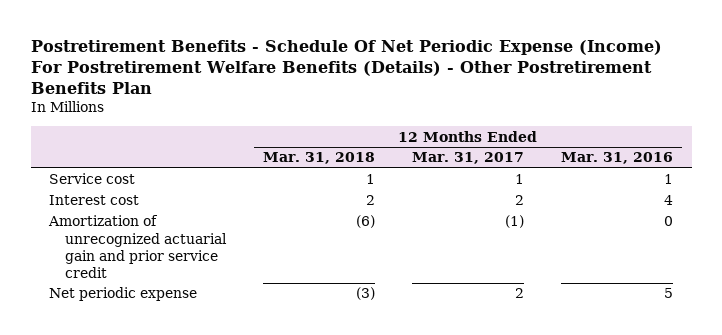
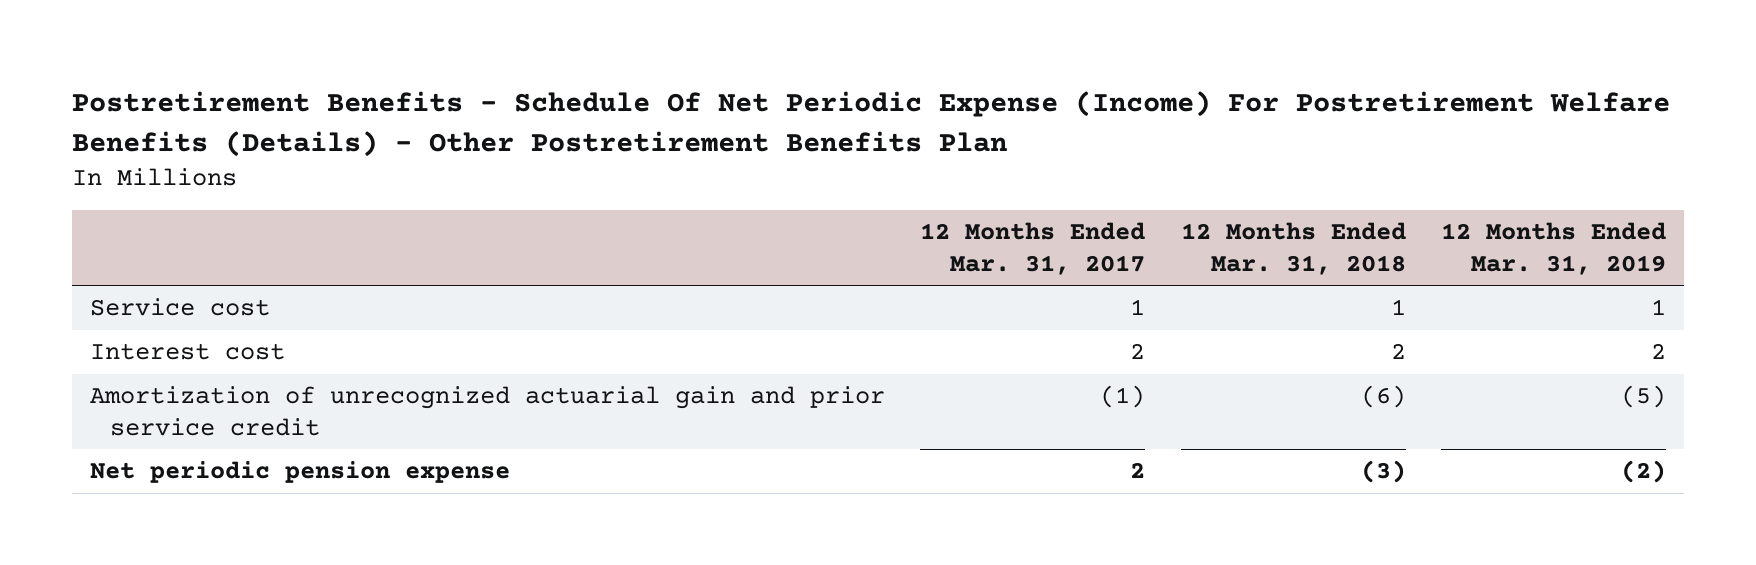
[560,152,673,165] Mar. 31, 2016 -> none
none -> [1440,222,1666,275] 12 Months Ended Mar. 31, 2019
[49,287,198,302] Net periodic expense -> [89,461,510,484] Net periodic pension expense

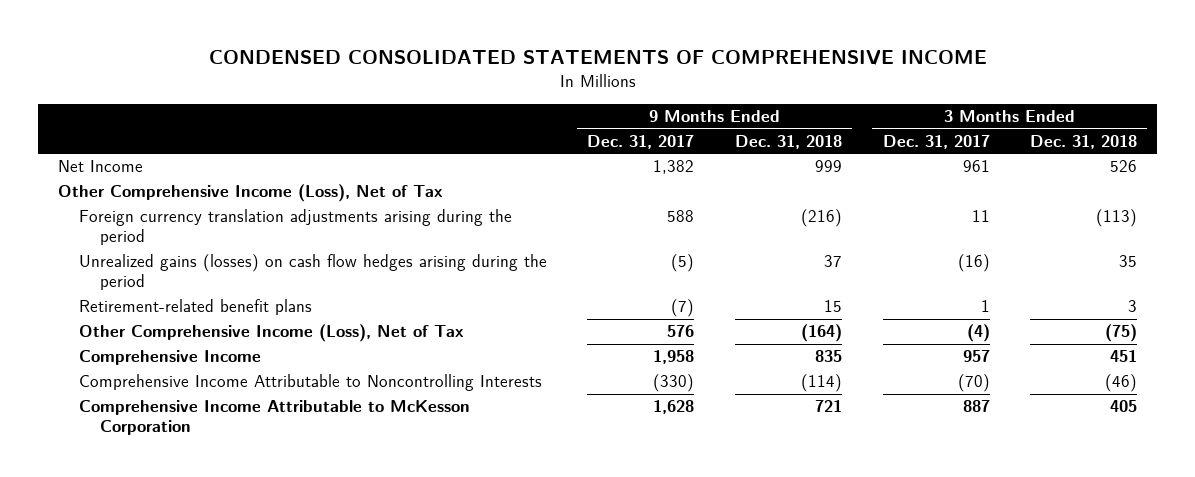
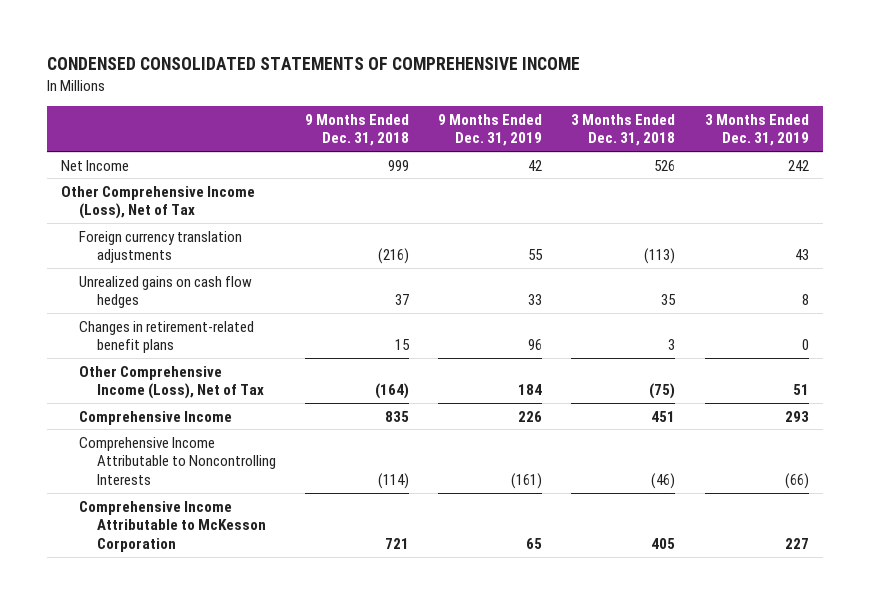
[587,134,695,149] Dec. 31, 2017 -> none
[882,134,990,149] Dec. 31, 2017 -> none
none -> [438,113,543,147] 9 Months Ended Dec. 31, 2019
none -> [704,113,809,147] 3 Months Ended Dec. 31, 2019
[78,209,512,246] Foreign currency translation adjustments arising during the period -> [79,230,243,264] Foreign currency translation adjustments
[78,254,547,291] Unrealized gains (losses) on cash flow hedges arising during the period -> [79,275,253,309] Unrealized gains on cash flow hedges
[78,299,312,316] Retirement-related benefit plans -> [79,320,255,354] Changes in retirement-related benefit plans

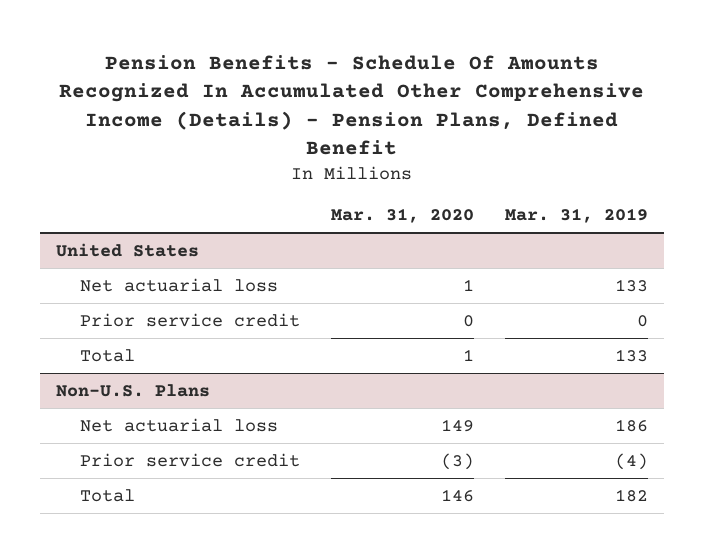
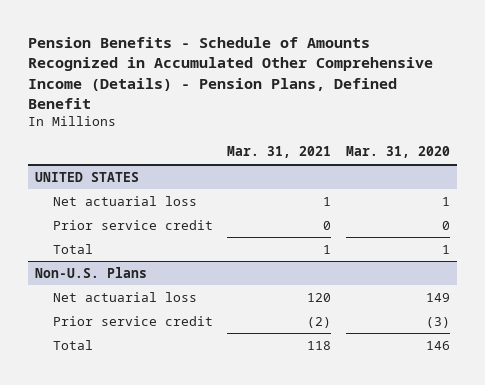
[59,54,645,156] Pension Benefits - Schedule Of Amounts Recognized In Accumulated Other Comprehensive Income (Details) - Pension Plans, Defined Benefit -> [27,37,433,109] Pension Benefits - Schedule of Amounts Recognized in Accumulated Other Comprehensive Income (Details) - Pension Plans, Defined Benefit
[505,208,649,224] Mar. 31, 2019 -> none
none -> [227,146,332,159] Mar. 31, 2021
[55,242,199,257] United States -> [35,171,140,182] UNITED STATES

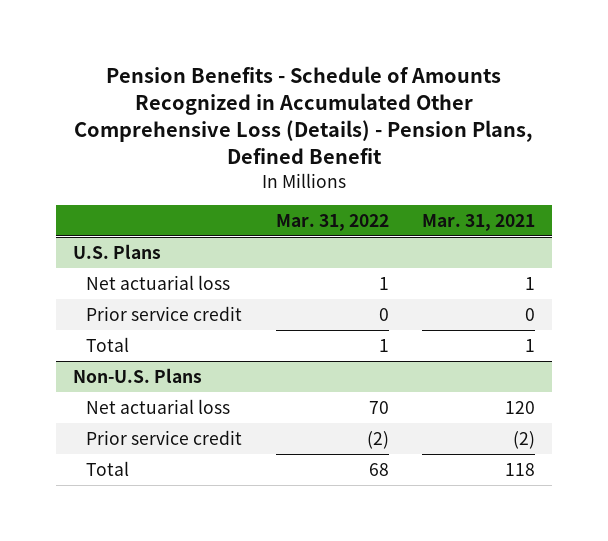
[27,37,433,109] Pension Benefits - Schedule of Amounts Recognized in Accumulated Other Comprehensive Income (Details) - Pension Plans, Defined Benefit -> [74,66,534,165] Pension Benefits - Schedule of Amounts Recognized in Accumulated Other Comprehensive Loss (Details) - Pension Plans, Defined Benefit
[345,146,450,159] Mar. 31, 2020 -> none
none -> [275,214,389,232] Mar. 31, 2022
[35,171,140,182] UNITED STATES -> [72,243,161,259] U.S. Plans

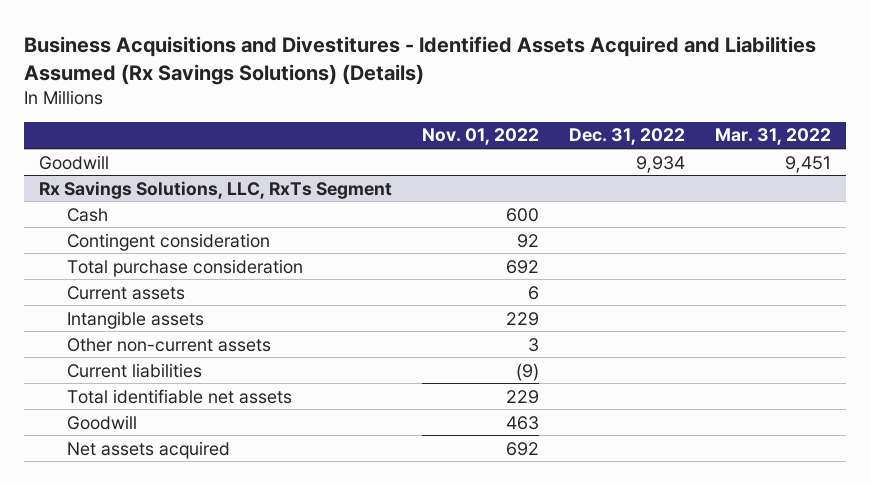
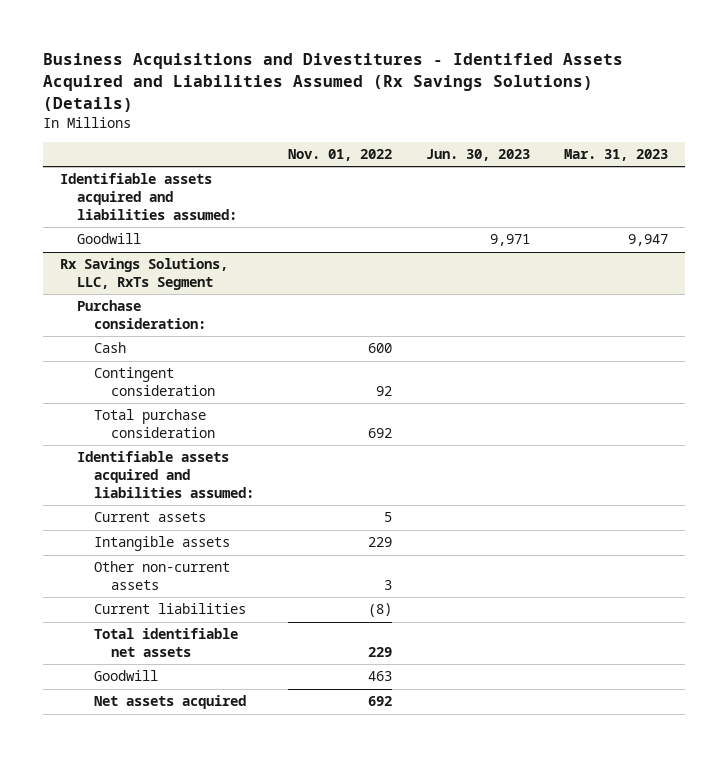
[569,128,686,146] Dec. 31, 2022 -> none
[715,128,832,146] Mar. 31, 2022 -> none
none -> [425,149,530,162] Jun. 30, 2023
none -> [563,149,668,162] Mar. 31, 2023
none -> [60,173,238,220] Identifiable assets acquired and liabilities assumed:
none -> [77,300,207,330] Purchase consideration:
none -> [77,451,255,498] Identifiable assets acquired and liabilities assumed:
[528,285,540,300] 6 -> [384,512,393,523] 5
[516,362,540,381] (9) -> [368,603,393,618] (8)

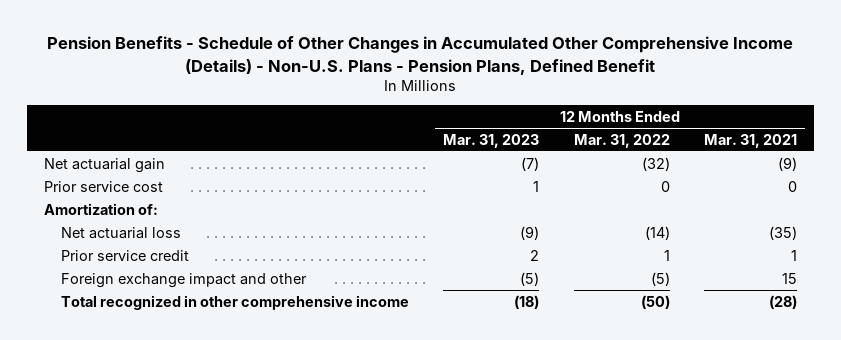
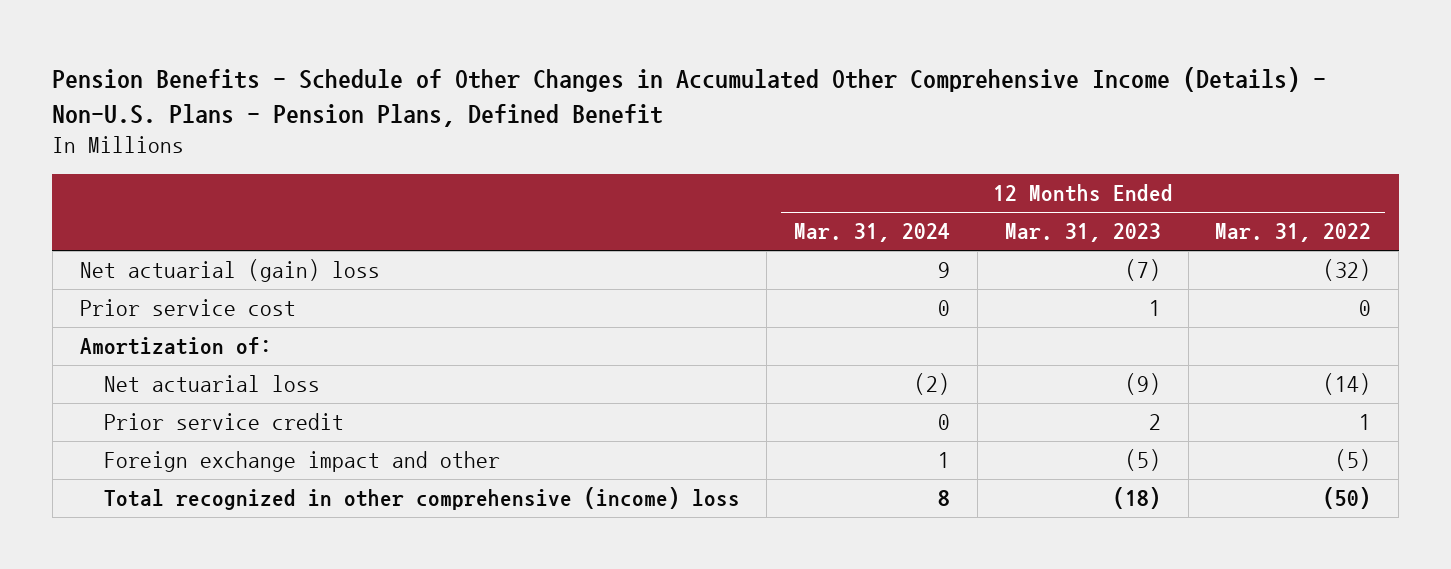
[703,133,797,148] Mar. 31, 2021 -> none
none -> [794,223,951,243] Mar. 31, 2024
[44,157,166,173] Net actuarial gain -> [79,259,380,283] Net actuarial (gain) loss
[61,294,410,310] Total recognized in other comprehensive income -> [103,487,740,511] Total recognized in other comprehensive (income) loss

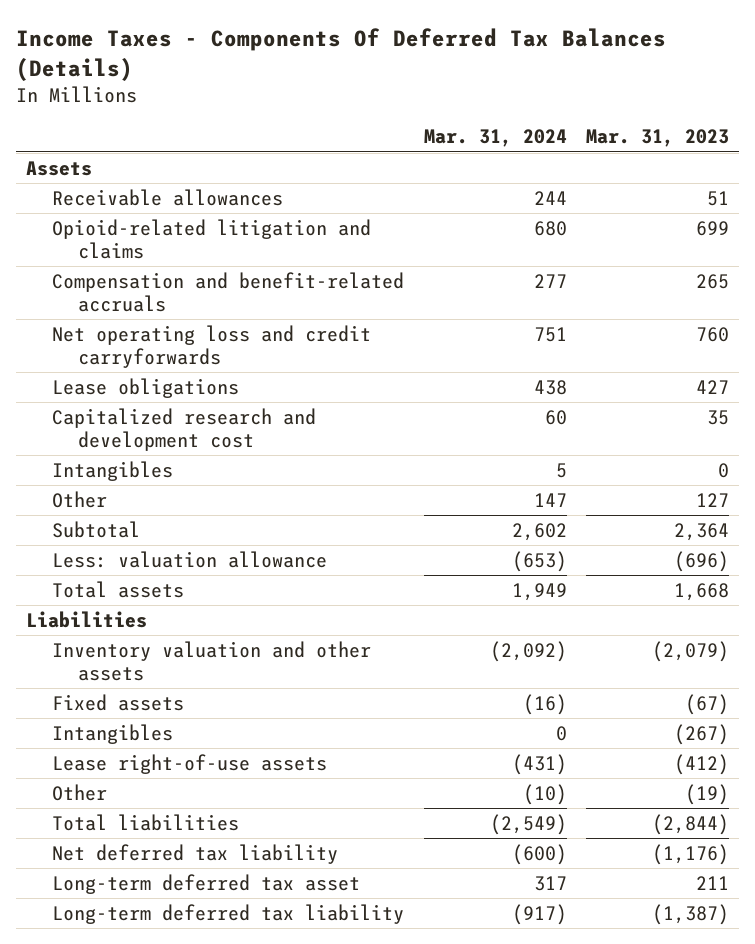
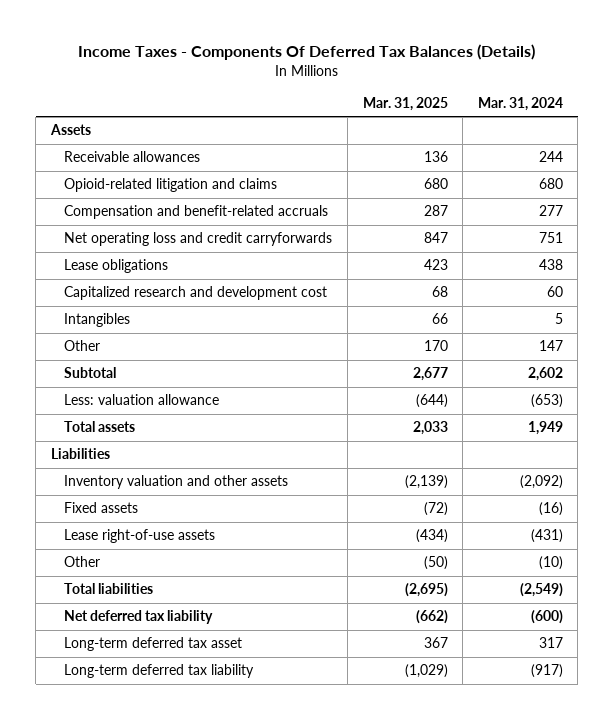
[586,129,730,148] Mar. 31, 2023 -> none
none -> [362,96,448,111] Mar. 31, 2025
[51,723,173,744] Intangibles -> none

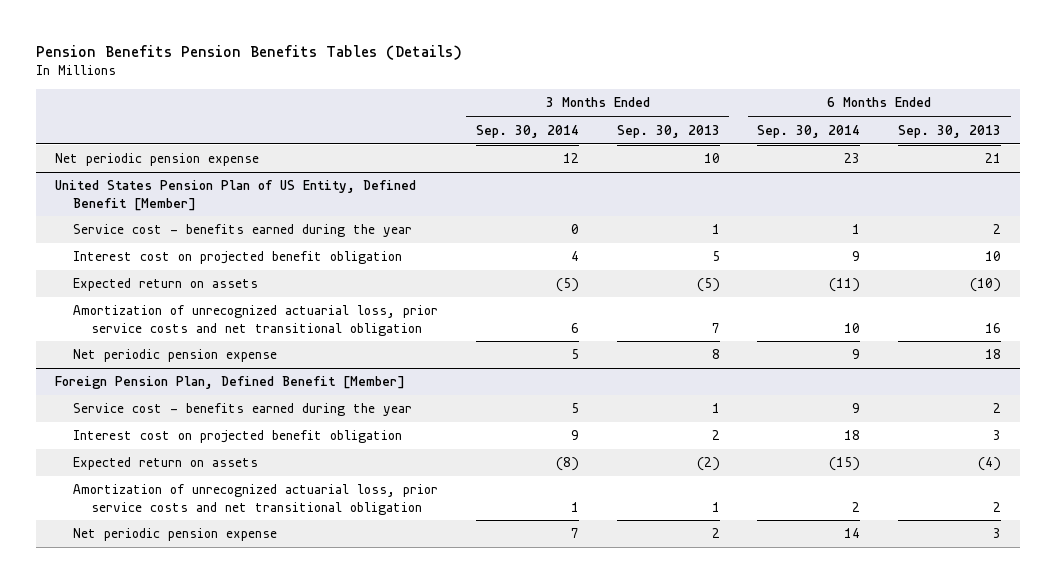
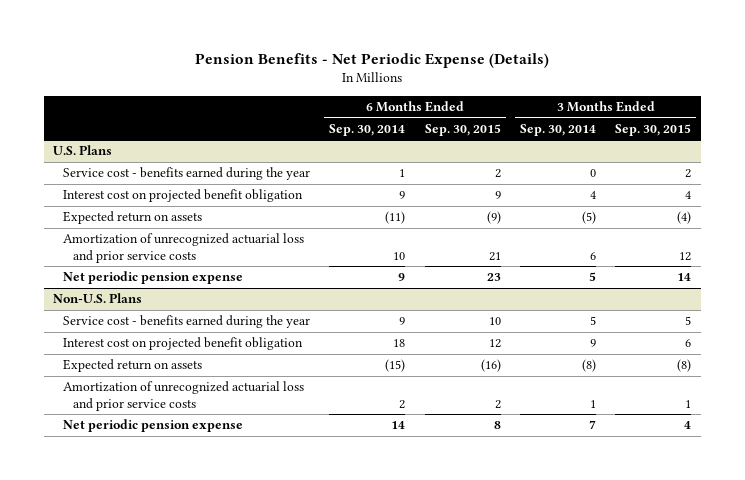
[35,44,462,60] Pension Benefits Pension Benefits Tables (Details) -> [195,53,550,69] Pension Benefits - Net Periodic Expense (Details)
[616,124,720,138] Sep. 30, 2013 -> none
[898,124,1002,138] Sep. 30, 2013 -> none
none -> [424,123,501,136] Sep. 30, 2015
none -> [615,123,692,136] Sep. 30, 2015
[54,153,259,167] Net periodic pension expense -> none
[54,180,416,211] United States Pension Plan of US Entity, Defined Benefit [Member] -> none
none -> [53,145,113,156] U.S. Plans
[73,305,439,336] Amortization of unrecognized actuarial loss, prior service costs and net transitional obligation -> [62,233,304,263] Amortization of unrecognized actuarial loss and prior service costs
[54,376,405,390] Foreign Pension Plan, Defined Benefit [Member] -> none
none -> [53,293,143,304] Non-U.S. Plans
[73,484,439,515] Amortization of unrecognized actuarial loss, prior service costs and net transitional obligation -> [62,381,304,411] Amortization of unrecognized actuarial loss and prior service costs

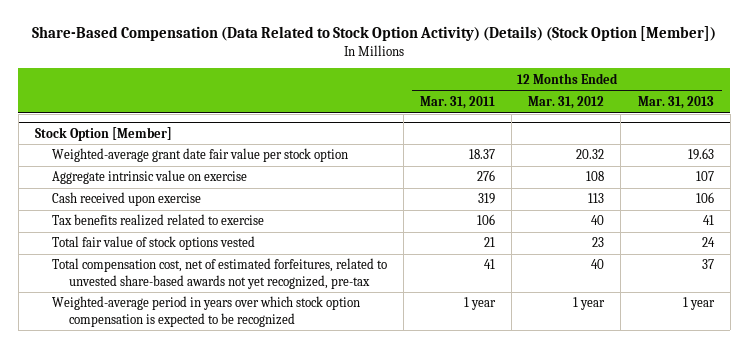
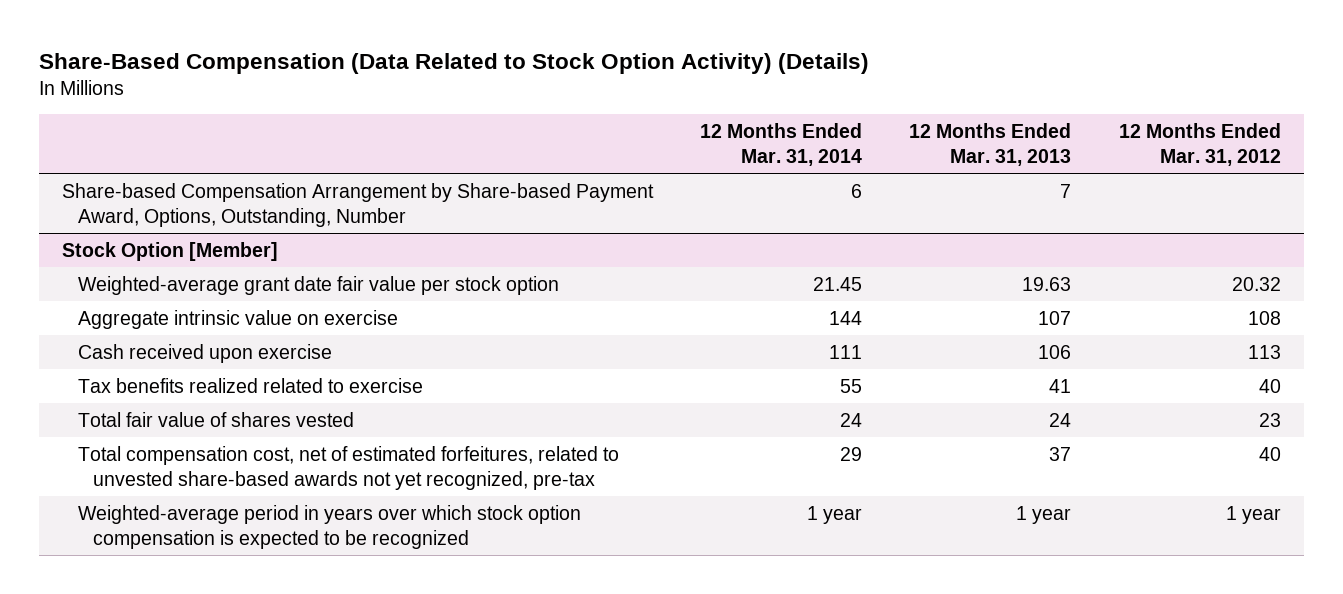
[32,26,717,42] Share-Based Compensation (Data Related to Stock Option Activity) (Details) (Stock Option [Member]) -> [38,52,869,74] Share-Based Compensation (Data Related to Stock Option Activity) (Details)
[420,95,496,109] Mar. 31, 2011 -> none
none -> [700,123,863,166] 12 Months Ended Mar. 31, 2014
none -> [62,182,655,227] Share-based Compensation Arrangement by Share-based Payment Award, Options, Outstanding, Number
[51,236,255,251] Total fair value of stock options vested -> [77,411,354,427] Total fair value of shares vested

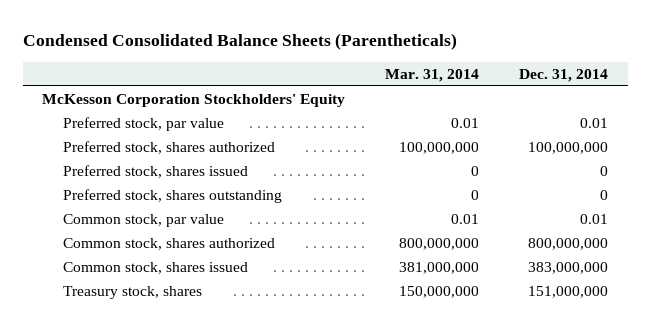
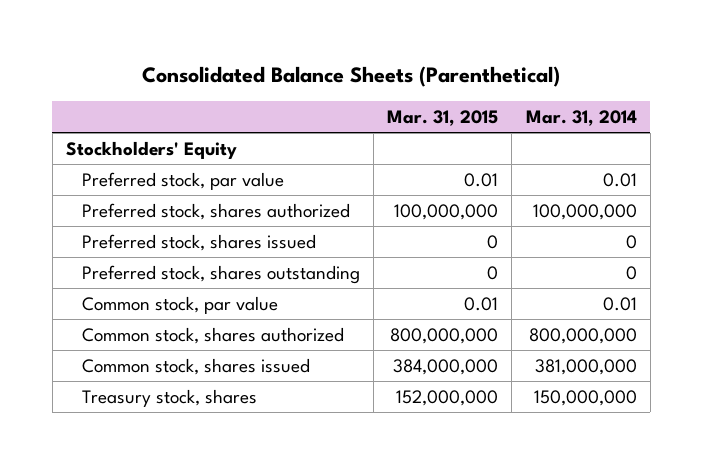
[22,33,457,51] Condensed Consolidated Balance Sheets (Parentheticals) -> [142,65,561,87] Consolidated Balance Sheets (Parenthetical)
[518,68,608,82] Dec. 31, 2014 -> none
none -> [387,110,499,127] Mar. 31, 2015
[42,93,346,107] McKesson Corporation Stockholders' Equity -> [65,140,237,159] Stockholders' Equity

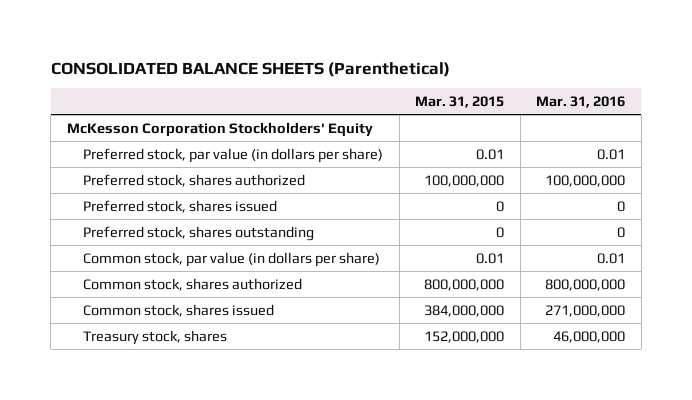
[142,65,561,87] Consolidated Balance Sheets (Parenthetical) -> [50,61,450,77] CONSOLIDATED BALANCE SHEETS (Parenthetical)
[525,110,637,127] Mar. 31, 2014 -> none
none -> [536,96,626,109] Mar. 31, 2016
[65,140,237,159] Stockholders' Equity -> [66,121,373,137] McKesson Corporation Stockholders' Equity
[81,171,284,190] Preferred stock, par value -> [83,147,384,163] Preferred stock, par value (in dollars per share)
[81,295,278,314] Common stock, par value -> [83,251,381,267] Common stock, par value (in dollars per share)

